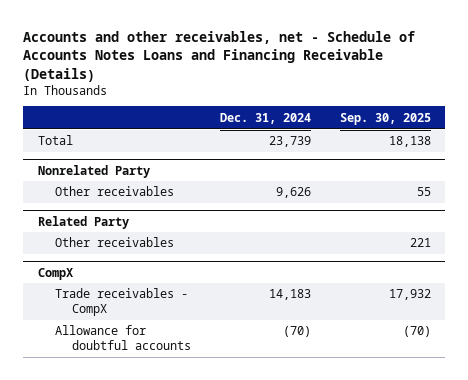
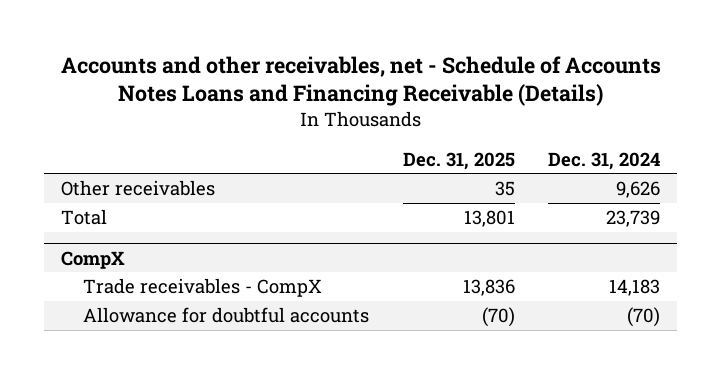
[339,112,431,125] Sep. 30, 2025 -> none
none -> [402,151,515,170] Dec. 31, 2025
[37,164,150,178] Nonrelated Party -> none
[37,215,129,229] Related Party -> none
[54,237,174,248] Other receivables -> none
[37,135,73,146] Total -> [60,208,107,225] Total

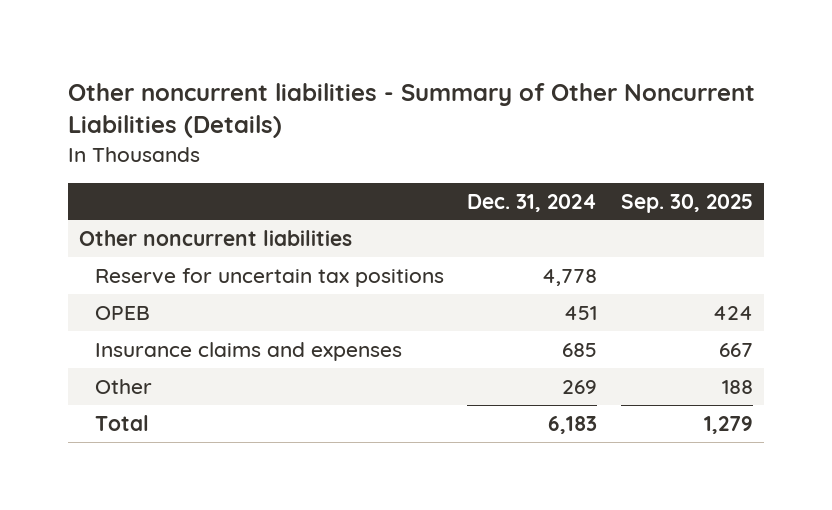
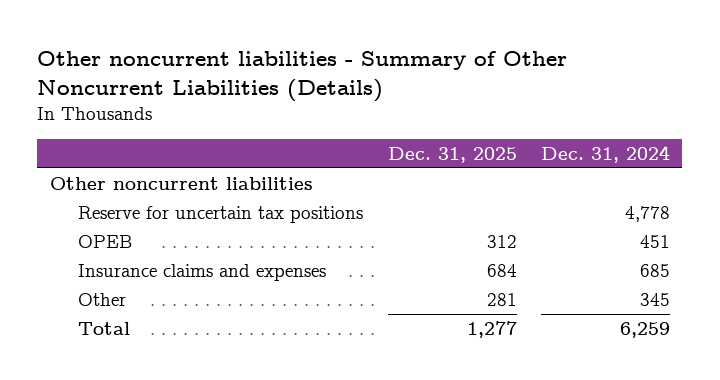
[620,193,753,213] Sep. 30, 2025 -> none
none -> [387,146,517,163] Dec. 31, 2025
[562,379,598,394] 269 -> [640,292,671,306] 345
[548,415,598,434] 6,183 -> [620,321,671,338] 6,259

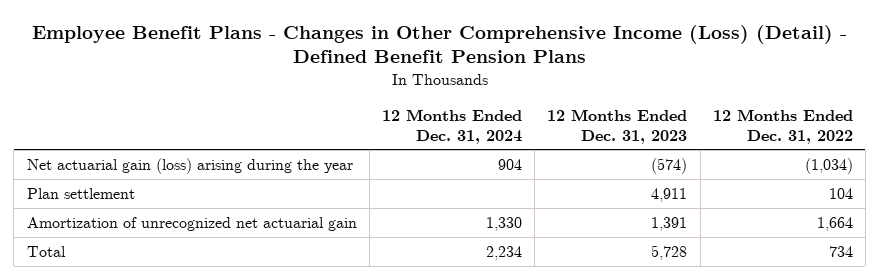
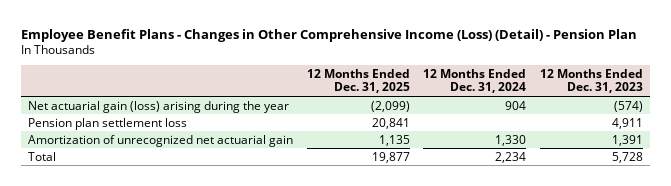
[31,24,847,64] Employee Benefit Plans - Changes in Other Comprehensive Income (Loss) (Detail) - Defined Benefit Pension Plans -> [21,28,638,42] Employee Benefit Plans - Changes in Other Comprehensive Income (Loss) (Detail) - Pension Plan
[712,108,853,144] 12 Months Ended Dec. 31, 2022 -> none
none -> [306,68,410,94] 12 Months Ended Dec. 31, 2025
[26,187,135,199] Plan settlement -> [28,117,188,130] Pension plan settlement loss

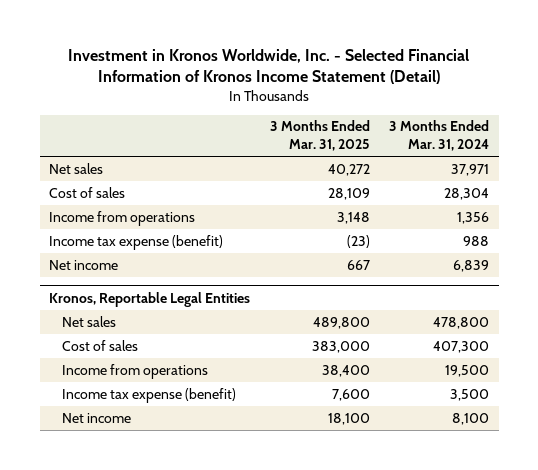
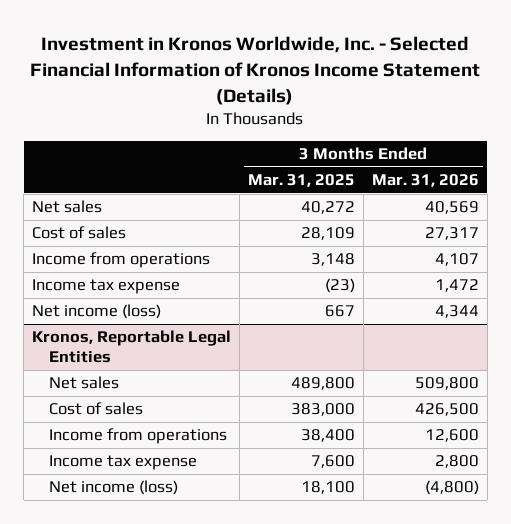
[68,49,470,85] Investment in Kronos Worldwide, Inc. - Selected Financial Information of Kronos Income Statement (Detail) -> [30,35,481,105] Investment in Kronos Worldwide, Inc. - Selected Financial Information of Kronos Income Statement (Details)
[389,120,490,151] 3 Months Ended Mar. 31, 2024 -> none
none -> [371,174,479,188] Mar. 31, 2026
[49,234,224,250] Income tax expense (benefit) -> [32,279,181,295] Income tax expense
[49,259,119,270] Net income -> [32,304,162,320] Net income (loss)
[61,387,236,403] Income tax expense (benefit) -> [48,455,197,471] Income tax expense
[61,412,131,423] Net income -> [48,480,178,496] Net income (loss)

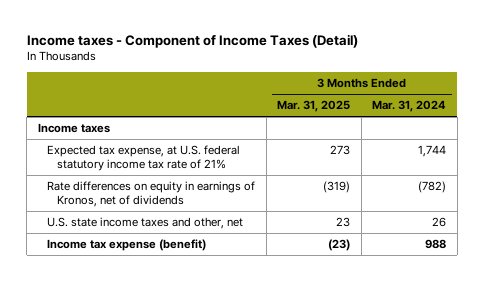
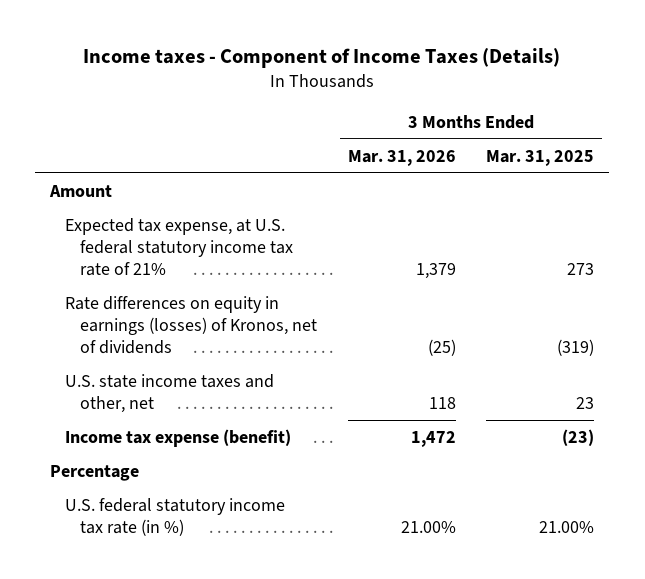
[26,33,358,48] Income taxes - Component of Income Taxes (Detail) -> [83,47,561,68] Income taxes - Component of Income Taxes (Details)
[372,100,447,113] Mar. 31, 2024 -> none
none -> [347,149,456,166] Mar. 31, 2026
[37,123,110,134] Income taxes -> none
none -> [49,184,113,197] Amount
[47,181,256,208] Rate differences on equity in earnings of Kronos, net of dividends -> [65,295,318,354] Rate differences on equity in earnings (losses) of Kronos, net of dividends
none -> [50,464,140,481] Percentage
none -> [65,497,286,536] U.S. federal statutory income tax rate (in %)

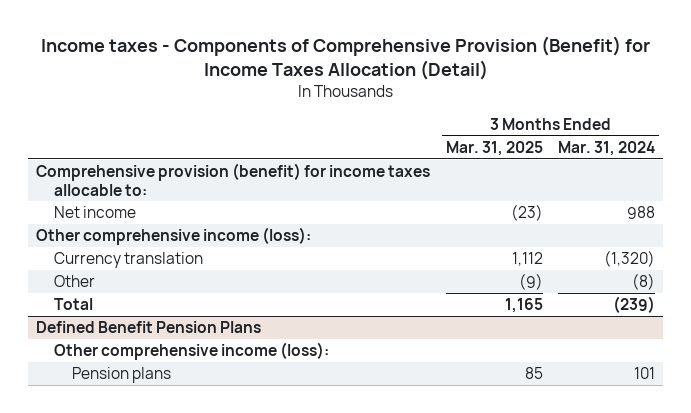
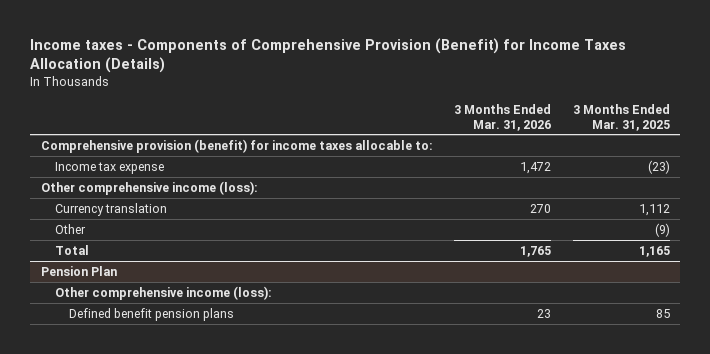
[40,36,650,81] Income taxes - Components of Comprehensive Provision (Benefit) for Income Taxes Allocation (Detail) -> [30,37,627,74] Income taxes - Components of Comprehensive Provision (Benefit) for Income Taxes Allocation (Details)
[558,141,656,157] Mar. 31, 2024 -> none
none -> [454,103,552,131] 3 Months Ended Mar. 31, 2026
[54,206,137,219] Net income -> [54,161,164,174] Income tax expense
[36,321,262,334] Defined Benefit Pension Plans -> [40,265,117,276] Pension Plan
[72,367,172,384] Pension plans -> [68,307,234,321] Defined benefit pension plans

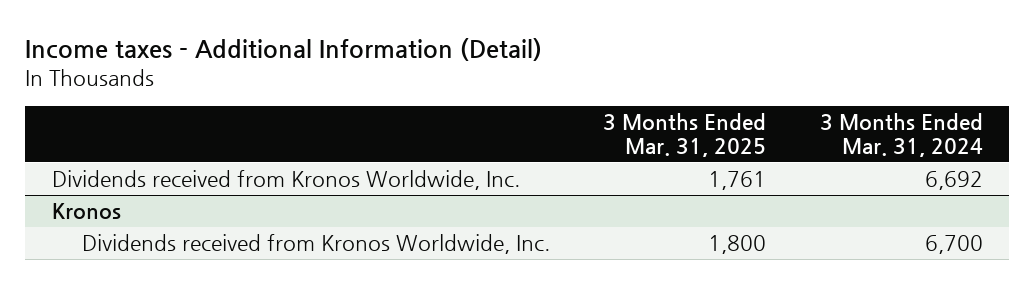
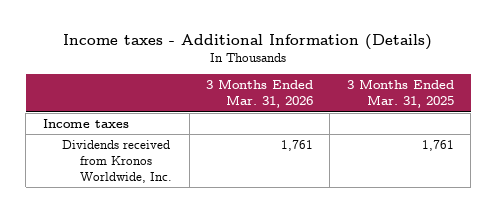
[24,38,542,62] Income taxes - Additional Information (Detail) -> [63,34,433,51] Income taxes - Additional Information (Details)
[819,113,983,158] 3 Months Ended Mar. 31, 2024 -> none
none -> [206,79,314,109] 3 Months Ended Mar. 31, 2026
none -> [42,118,129,128] Income taxes
[51,203,121,220] Kronos -> none
[81,234,550,255] Dividends received from Kronos Worldwide, Inc. -> none

